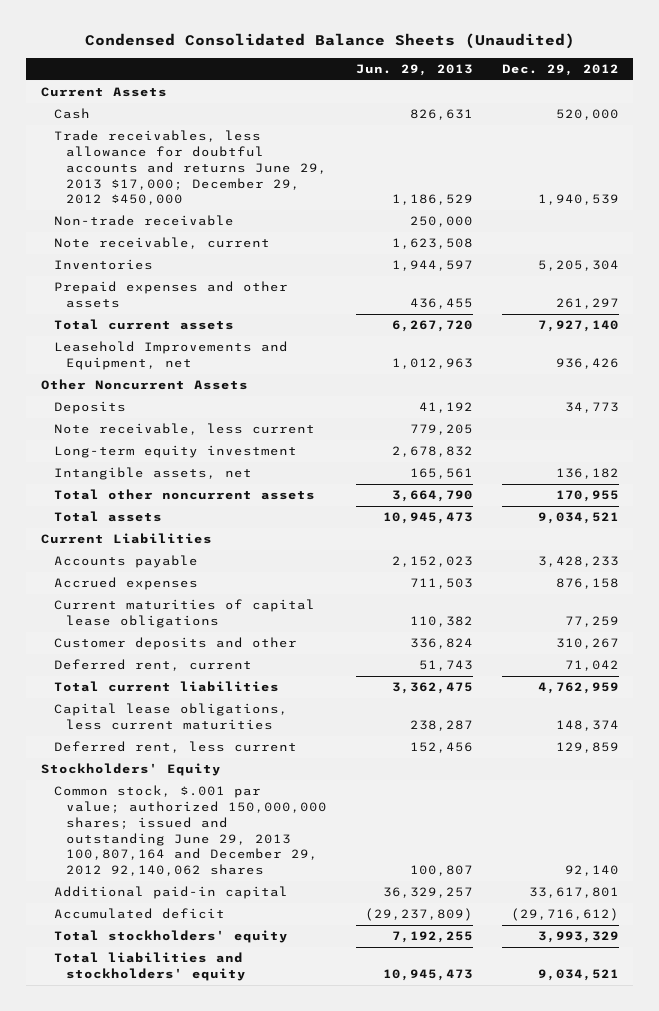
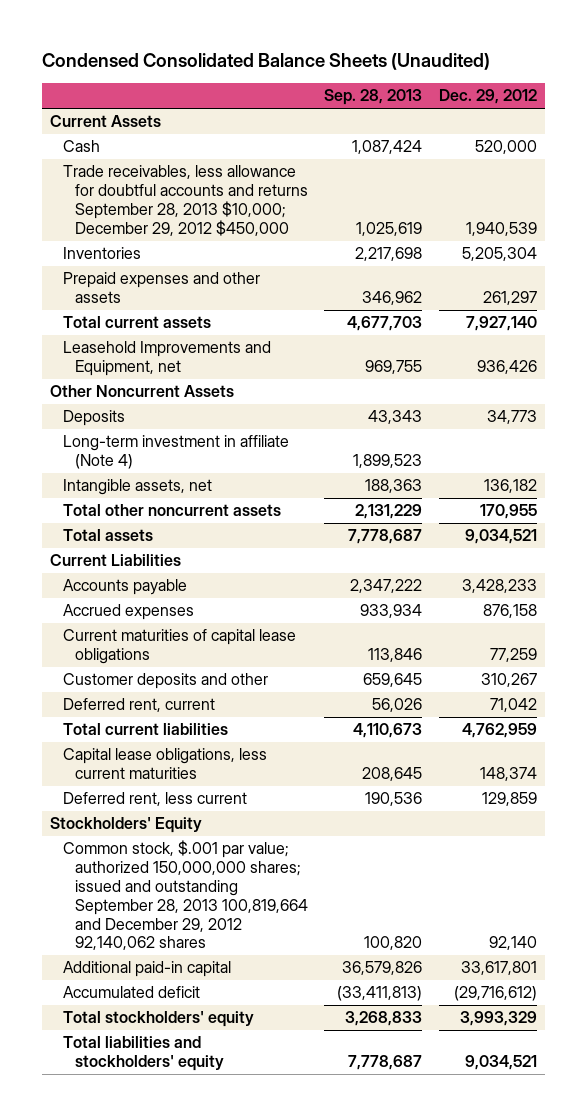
[355,63,473,76] Jun. 29, 2013 -> none
none -> [324,89,423,106] Sep. 28, 2013
[53,215,234,227] Non-trade receivable -> none
[53,237,270,250] Note receivable, current -> none
[53,130,328,206] Trade receivables, less allowance for doubtful accounts and returns June 29, 2013 $17,000; December 29, 2012 $450,000 -> [62,165,309,236] Trade receivables, less allowance for doubtful accounts and returns September 28, 2013 $10,000; December 29, 2012 $450,000
[53,423,315,436] Note receivable, less current -> none
[53,445,297,459] Long-term equity investment -> [62,435,289,470] Long-term investment in affiliate (Note 4)
[53,785,328,877] Common stock, $.001 par value; authorized 150,000,000 shares; issued and outstanding June 29, 2013 100,807,164 and December 29, 2012 92,140,062 shares -> [62,840,309,951] Common stock, $.001 par value; authorized 150,000,000 shares; issued and outstanding September 28, 2013 100,819,664 and December 29, 2012 92,140,062 shares

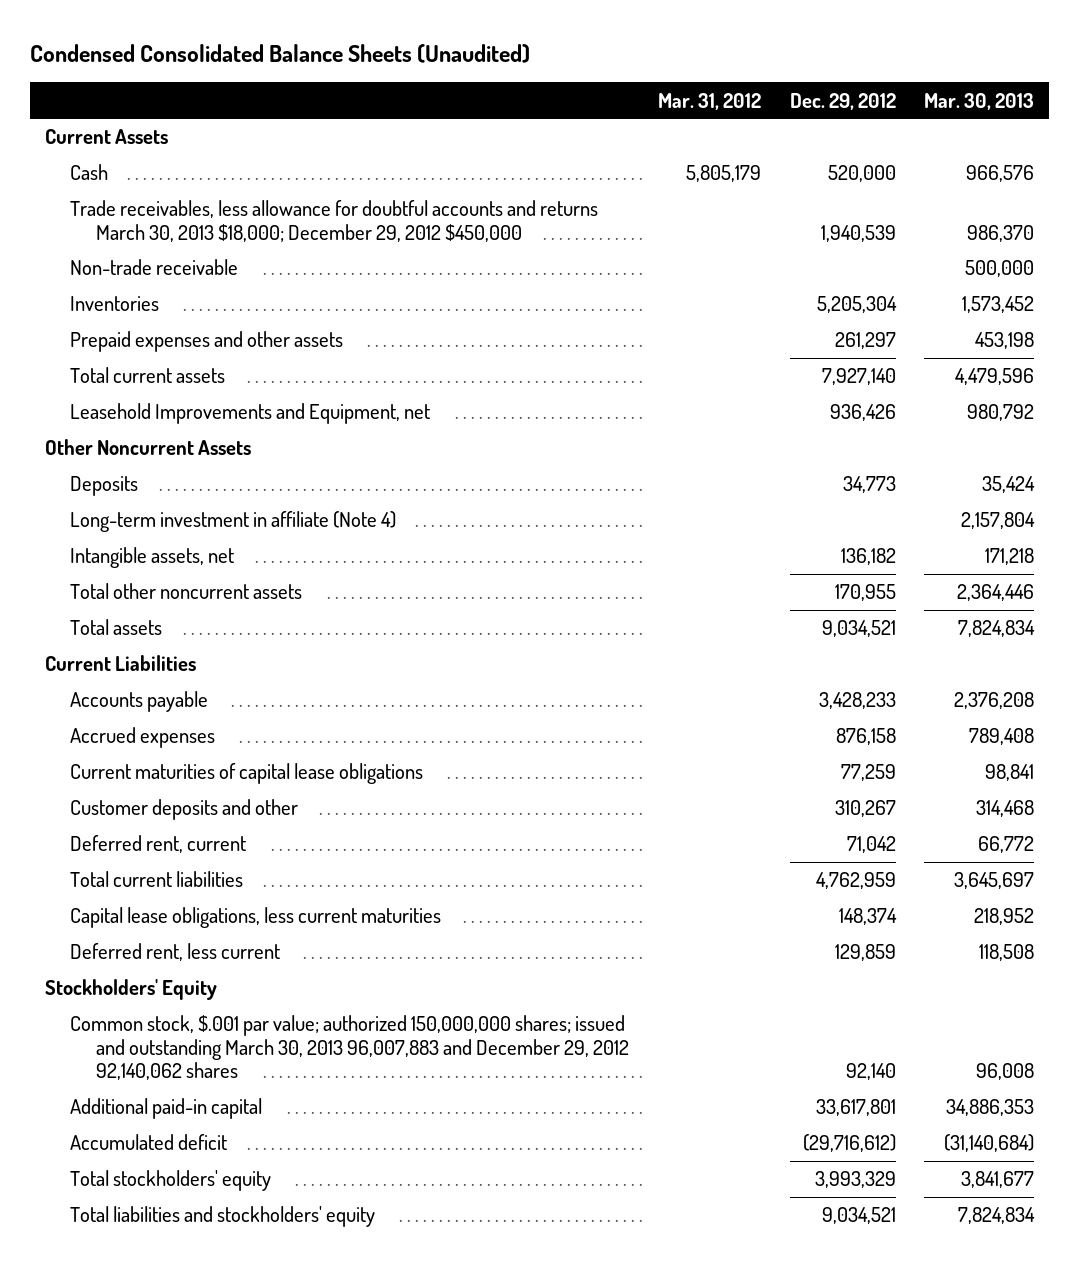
[324,89,423,106] Sep. 28, 2013 -> none
none -> [657,92,761,110] Mar. 31, 2012
none -> [924,92,1035,110] Mar. 30, 2013
[62,165,309,236] Trade receivables, less allowance for doubtful accounts and returns September 28, 2013 $10,000; December 29, 2012 $450,000 -> [70,200,599,242] Trade receivables, less allowance for doubtful accounts and returns March 30, 2013 $18,000; December 29, 2012 $450,000
none -> [70,259,239,276] Non-trade receivable
[62,840,309,951] Common stock, $.001 par value; authorized 150,000,000 shares; issued and outstanding September 28, 2013 100,819,664 and December 29, 2012 92,140,062 shares -> [70,1015,629,1081] Common stock, $.001 par value; authorized 150,000,000 shares; issued and outstanding March 30, 2013 96,007,883 and December 29, 2012 92,140,062 shares

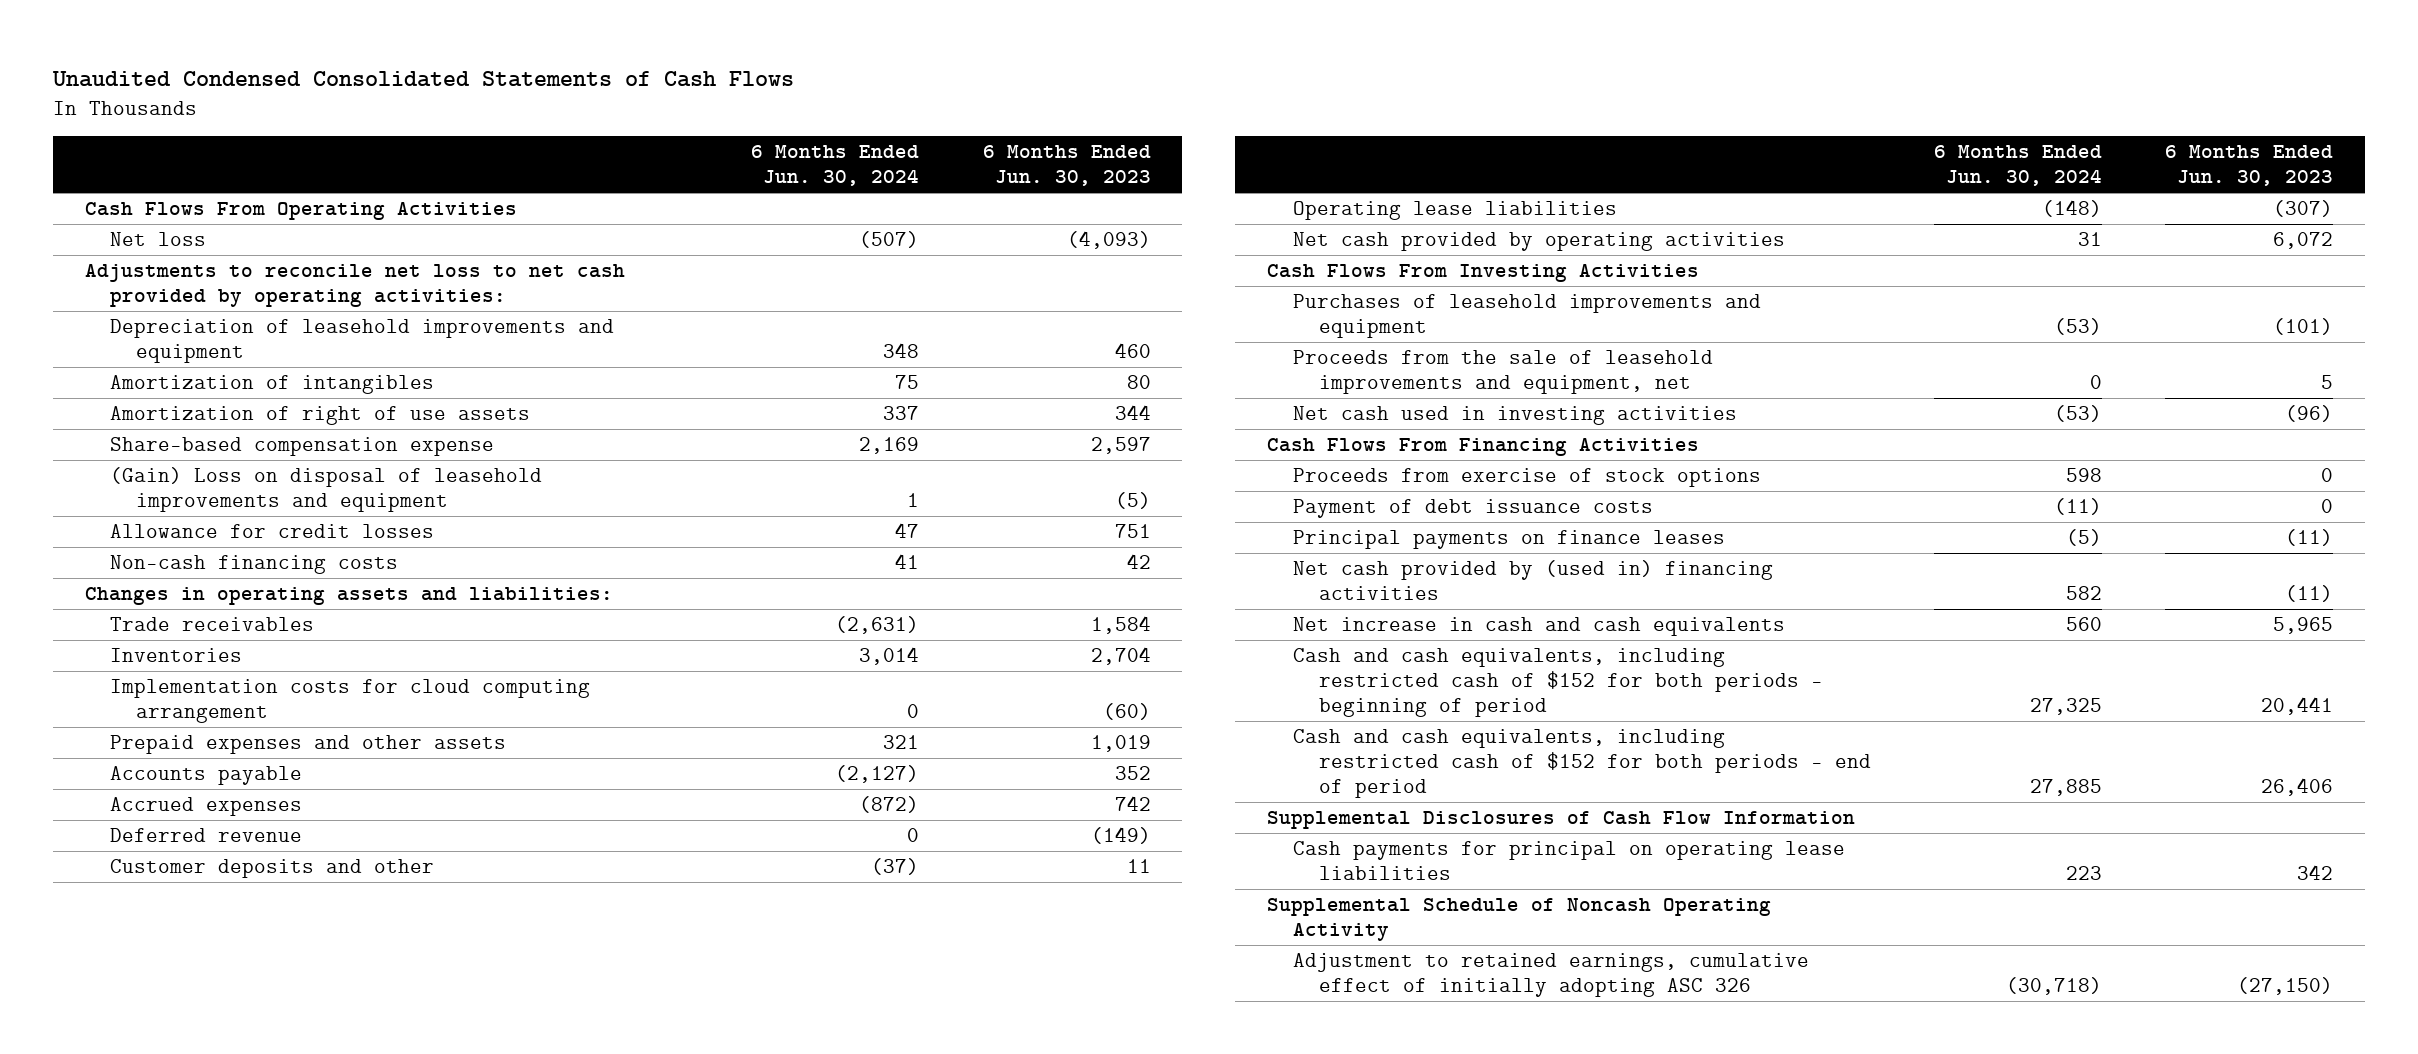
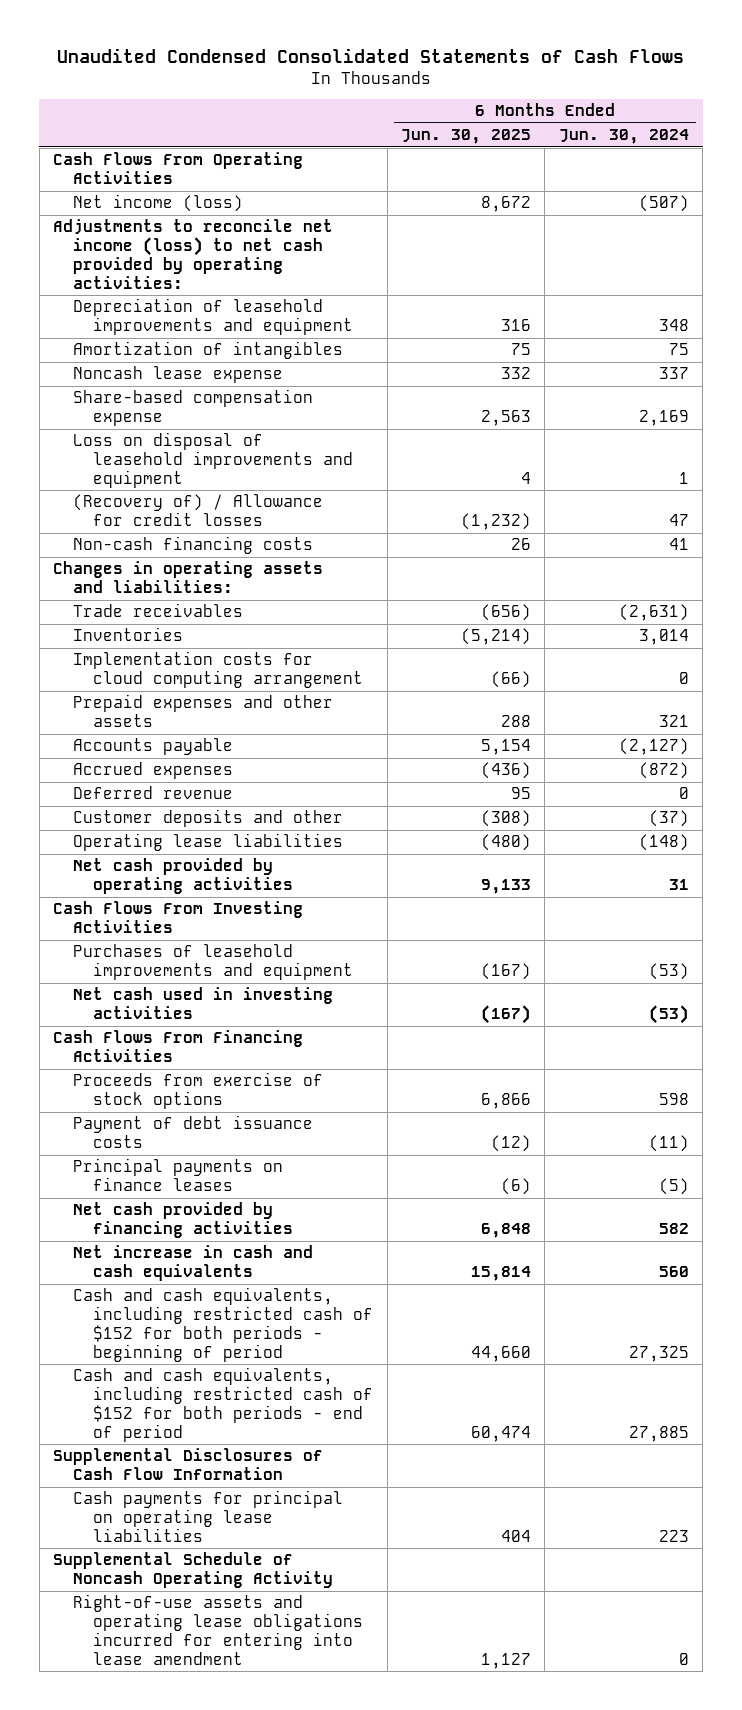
[982,144,1151,187] 6 Months Ended Jun. 30, 2023 -> none
none -> [401,129,532,145] Jun. 30, 2025
[110,231,207,246] Net loss -> [73,194,244,213] Net income (loss)
[84,263,625,308] Adjustments to reconcile net loss to net cash provided by operating activities: -> [53,219,334,289] Adjustments to reconcile net income (loss) to net cash provided by operating activities:
[110,405,531,425] Amortization of right of use assets -> [73,366,284,384] Noncash lease expense
[110,466,543,513] (Gain) Loss on disposal of leasehold improvements and equipment -> [73,432,354,488] Loss on disposal of leasehold improvements and equipment
[110,523,435,538] Allowance for credit losses -> [73,494,324,527] (Recovery of) / Allowance for credit losses
[1292,349,1713,395] Proceeds from the sale of leasehold improvements and equipment, net -> none
[1292,559,1773,601] Net cash provided by (used in) financing activities -> [73,1202,294,1239] Net cash provided by financing activities
[1292,952,1809,998] Adjustment to retained earnings, cumulative effect of initially adopting ASC 326 -> none
none -> [73,1594,364,1665] Right-of-use assets and operating lease obligations incurred for entering into lease amendment

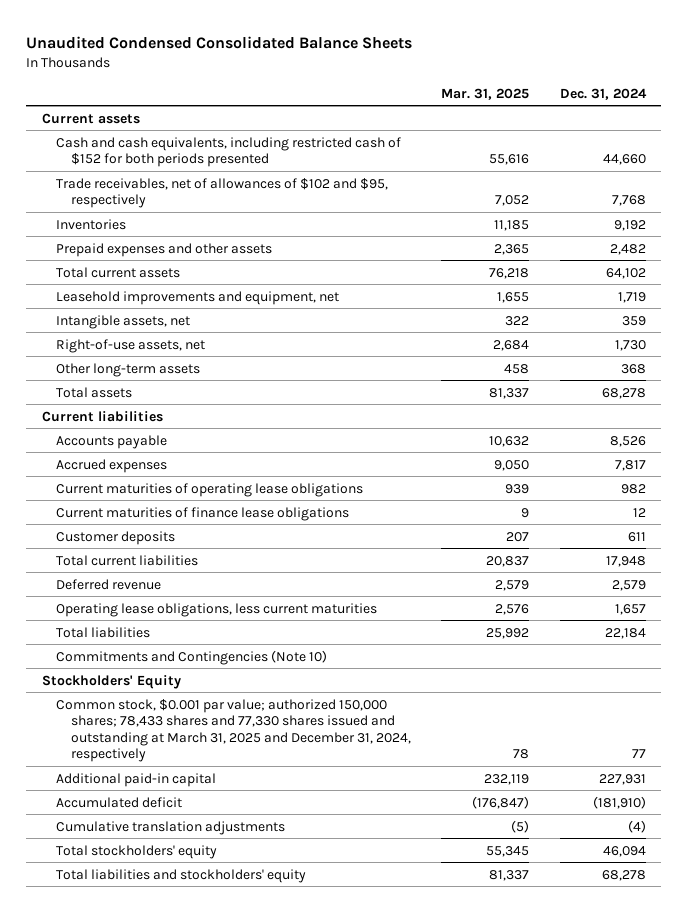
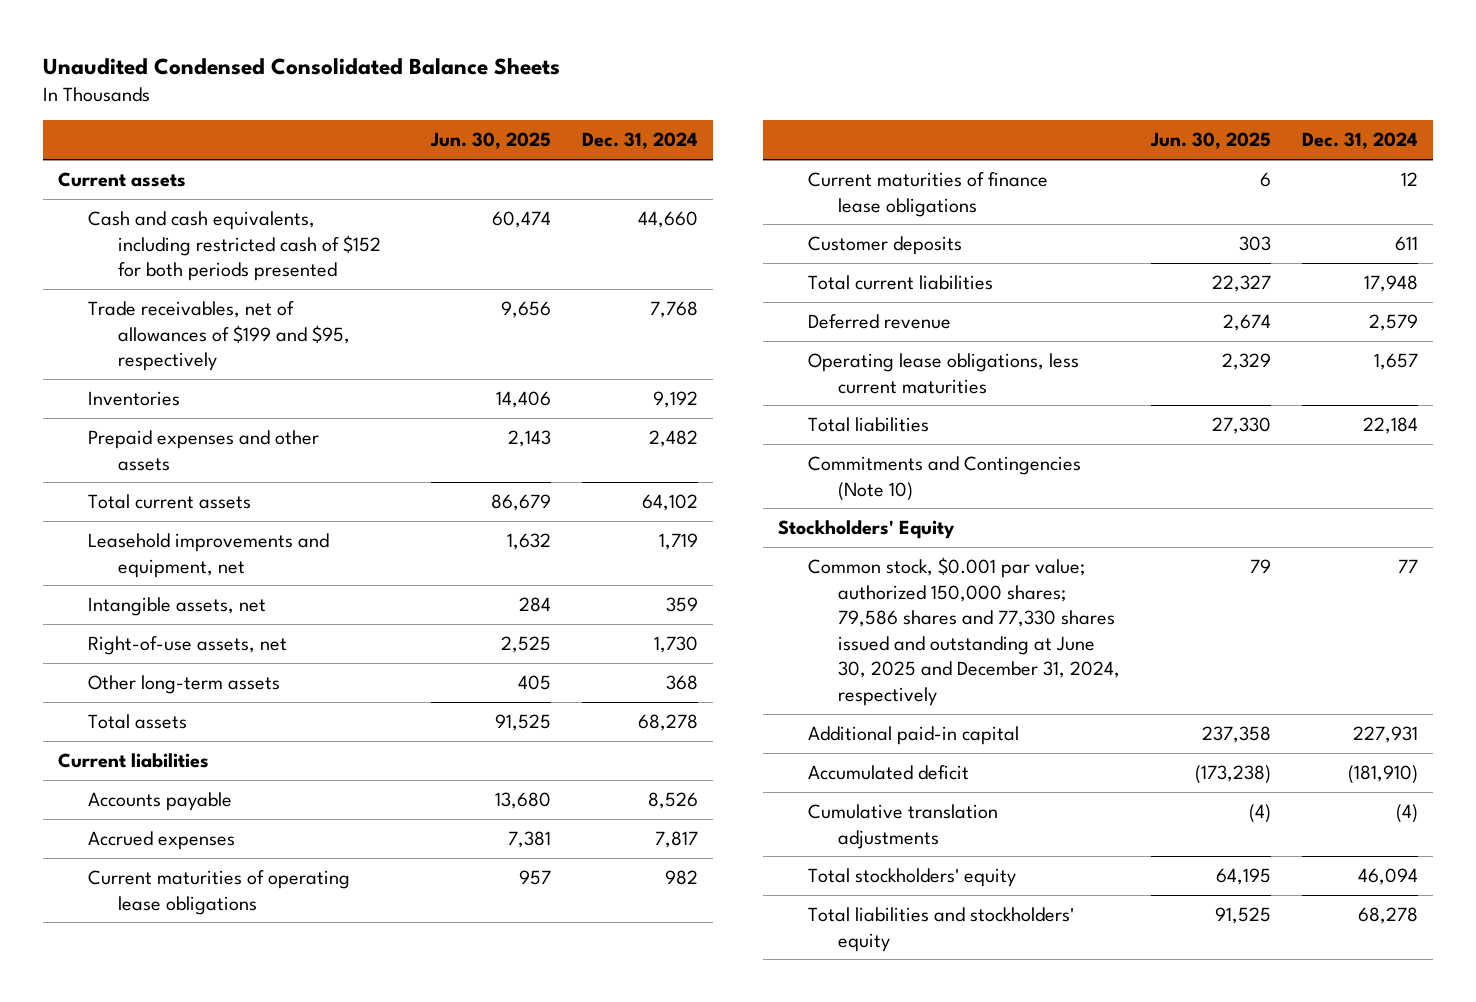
[441,87,530,100] Mar. 31, 2025 -> none
none -> [429,132,551,150] Jun. 30, 2025
[56,177,389,209] Trade receivables, net of allowances of $102 and $95, respectively -> [88,300,350,372] Trade receivables, net of allowances of $199 and $95, respectively
[56,698,411,763] Common stock, $0.001 par value; authorized 150,000 shares; 78,433 shares and 77,330 shares issued and outstanding at March 31, 2025 and December 31, 2024, respectively -> [808,556,1121,707] Common stock, $0.001 par value; authorized 150,000 shares; 79,586 shares and 77,330 shares issued and outstanding at June 30, 2025 and December 31, 2024, respectively

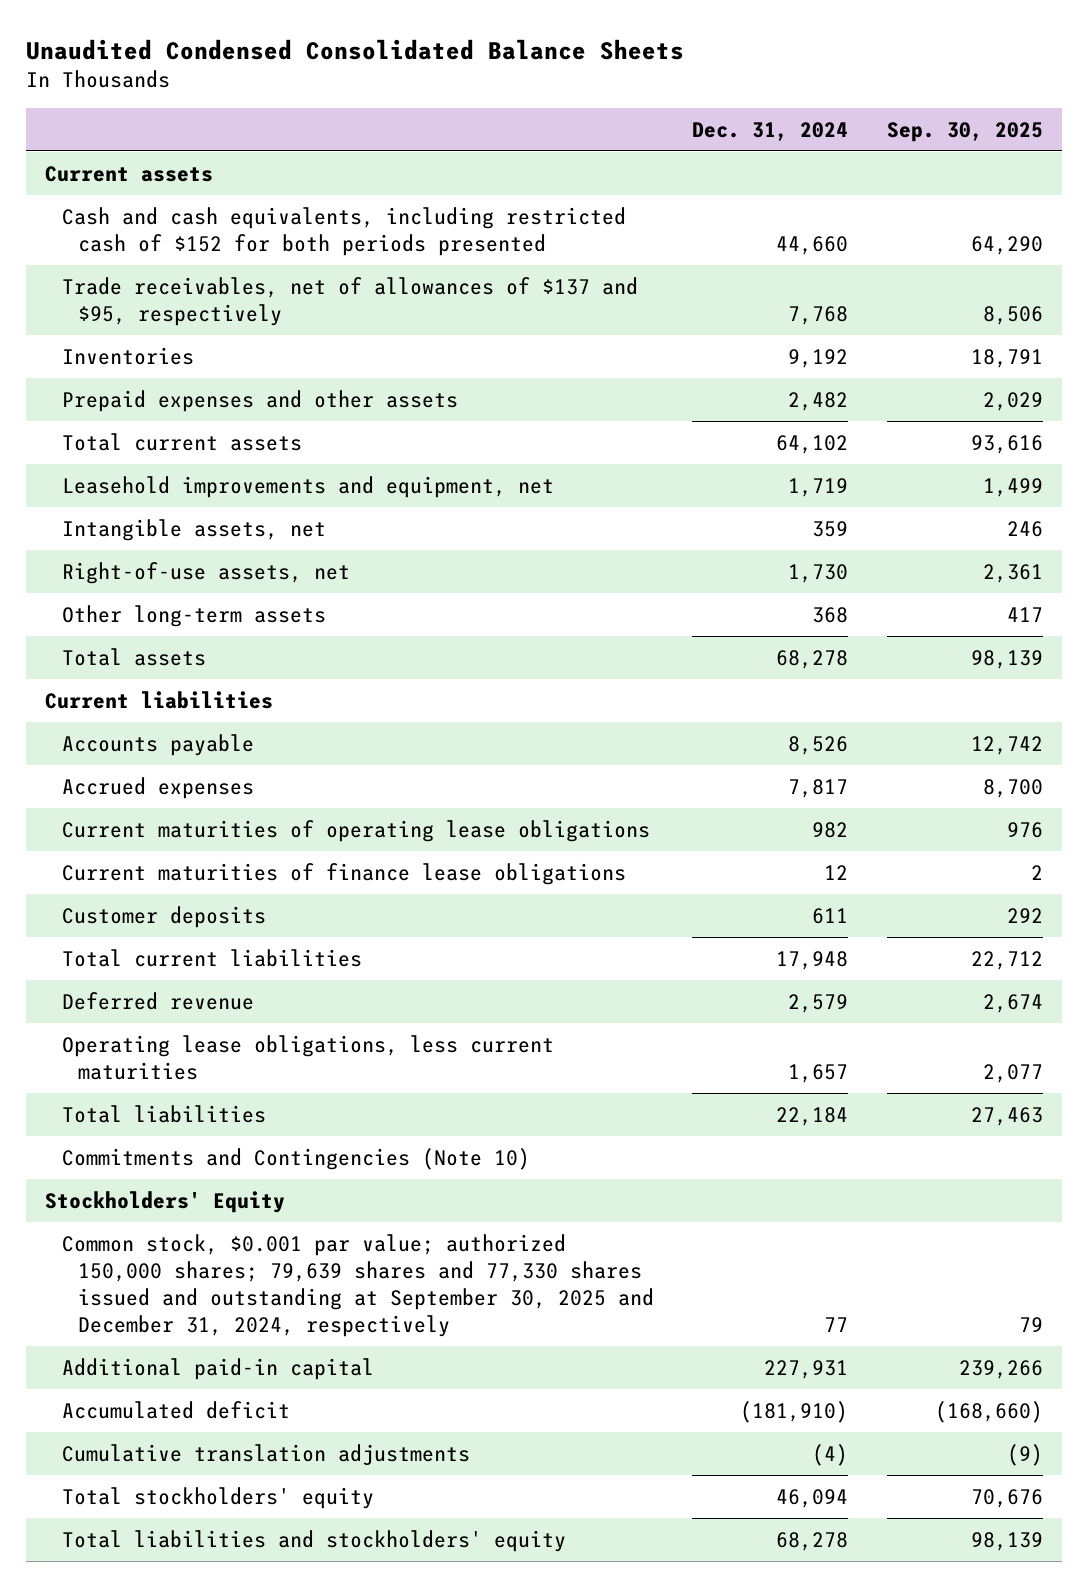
[429,132,551,150] Jun. 30, 2025 -> none
none -> [886,121,1043,142] Sep. 30, 2025
[88,300,350,372] Trade receivables, net of allowances of $199 and $95, respectively -> [61,276,638,326] Trade receivables, net of allowances of $137 and $95, respectively
[808,556,1121,707] Common stock, $0.001 par value; authorized 150,000 shares; 79,586 shares and 77,330 shares issued and outstanding at June 30, 2025 and December 31, 2024, respectively -> [61,1233,654,1338] Common stock, $0.001 par value; authorized 150,000 shares; 79,639 shares and 77,330 shares issued and outstanding at September 30, 2025 and December 31, 2024, respectively

